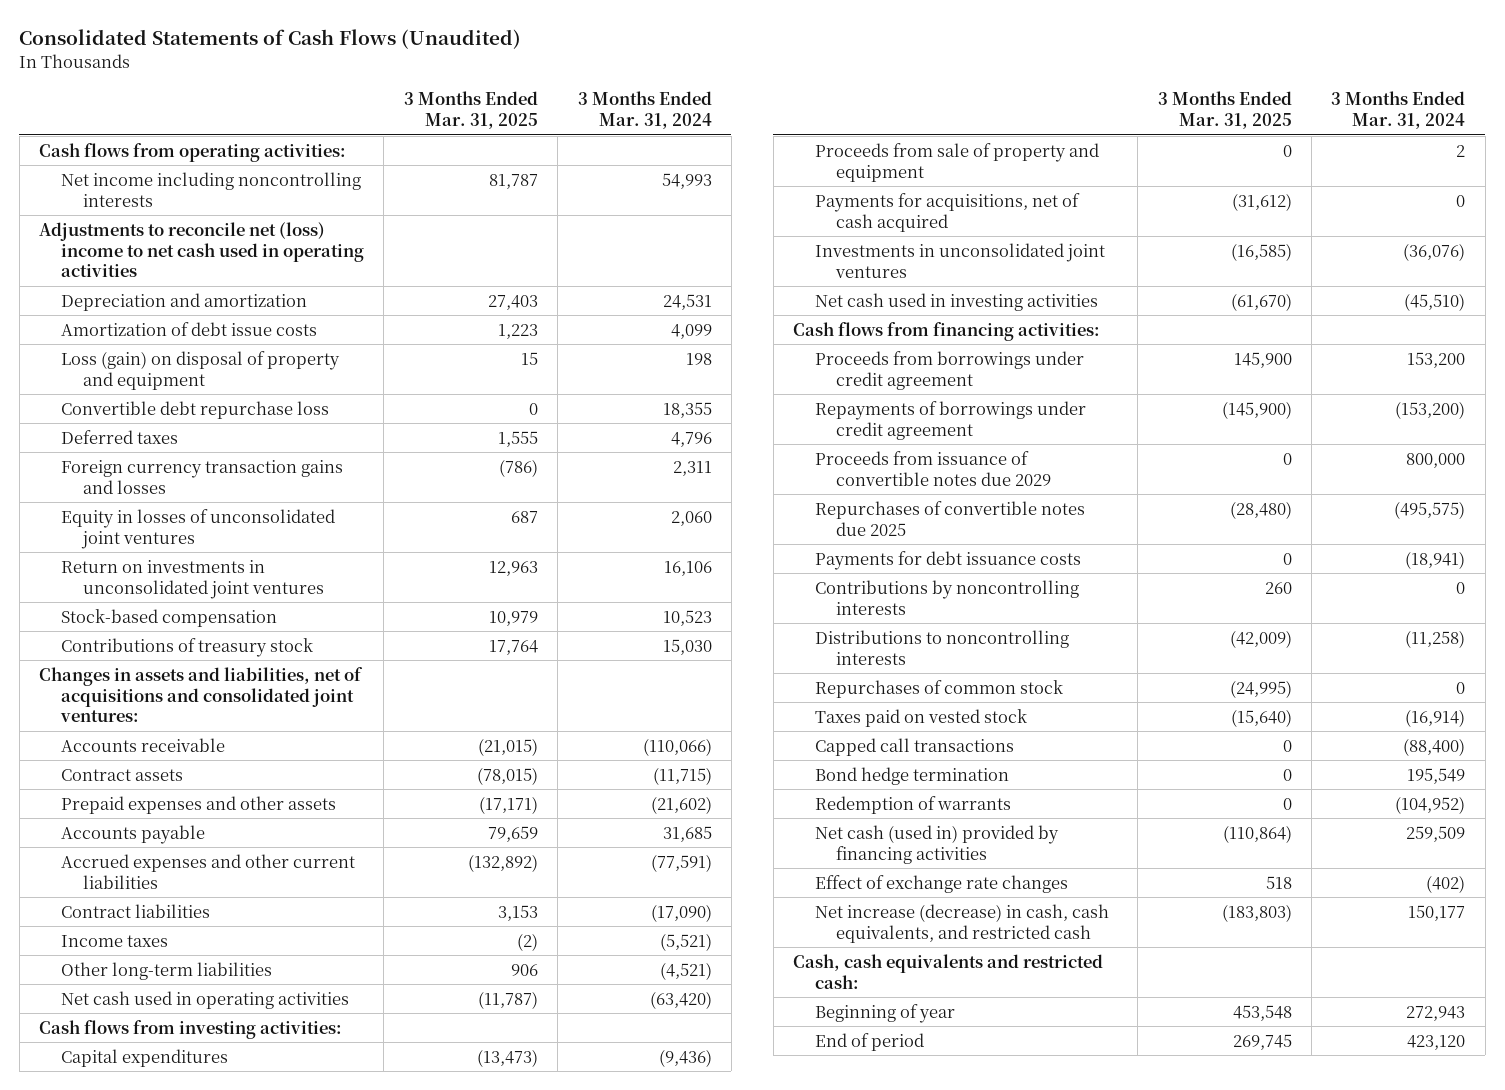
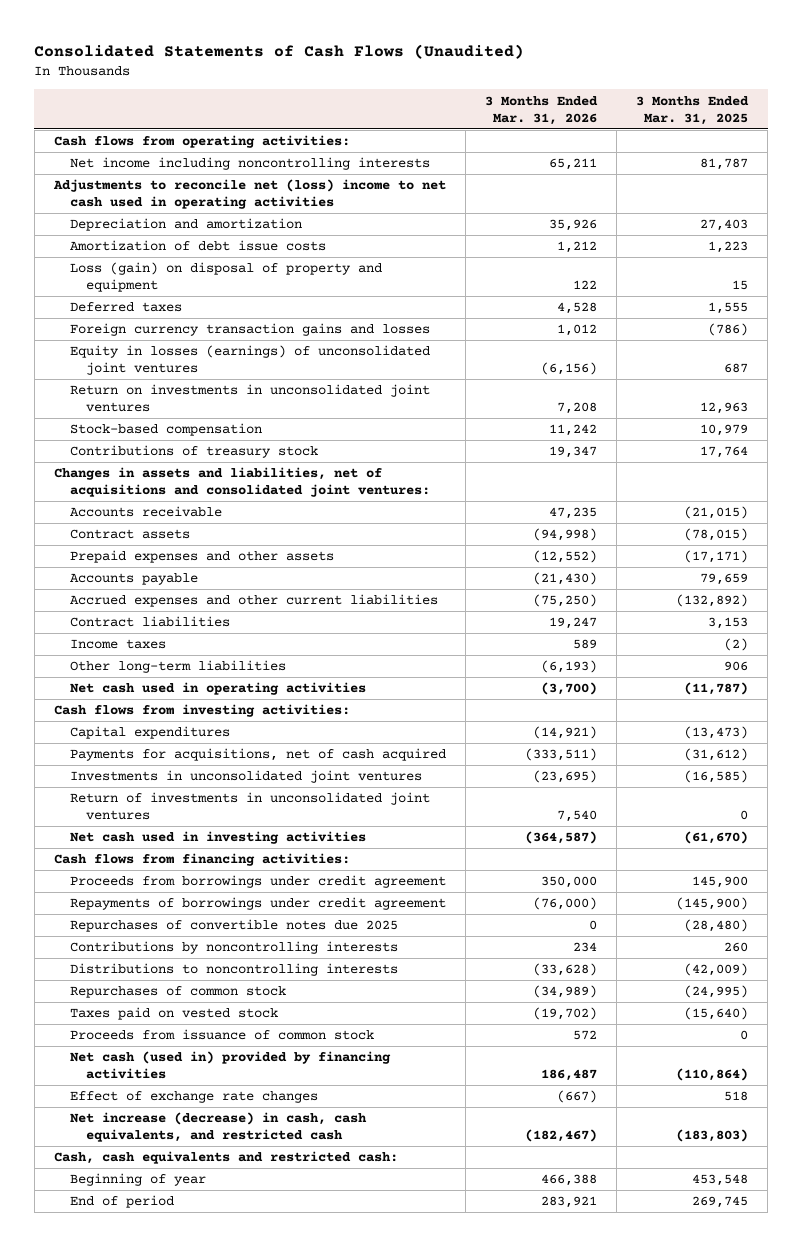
[577,91,712,130] 3 Months Ended Mar. 31, 2024 -> none
none -> [484,95,598,125] 3 Months Ended Mar. 31, 2026
[60,400,329,419] Convertible debt repurchase loss -> none
[60,508,335,549] Equity in losses of unconsolidated joint ventures -> [69,345,430,376] Equity in losses (earnings) of unconsolidated joint ventures
[814,142,1099,182] Proceeds from sale of property and equipment -> none
none -> [69,792,430,821] Return of investments in unconsolidated joint ventures
[814,450,1052,486] Proceeds from issuance of convertible notes due 2029 -> none
[814,550,1081,570] Payments for debt issuance costs -> none
[814,737,1014,756] Capped call transactions -> none
[814,766,1009,785] Bond hedge termination -> none
[814,795,1011,814] Redemption of warrants -> none
none -> [69,1029,374,1041] Proceeds from issuance of common stock

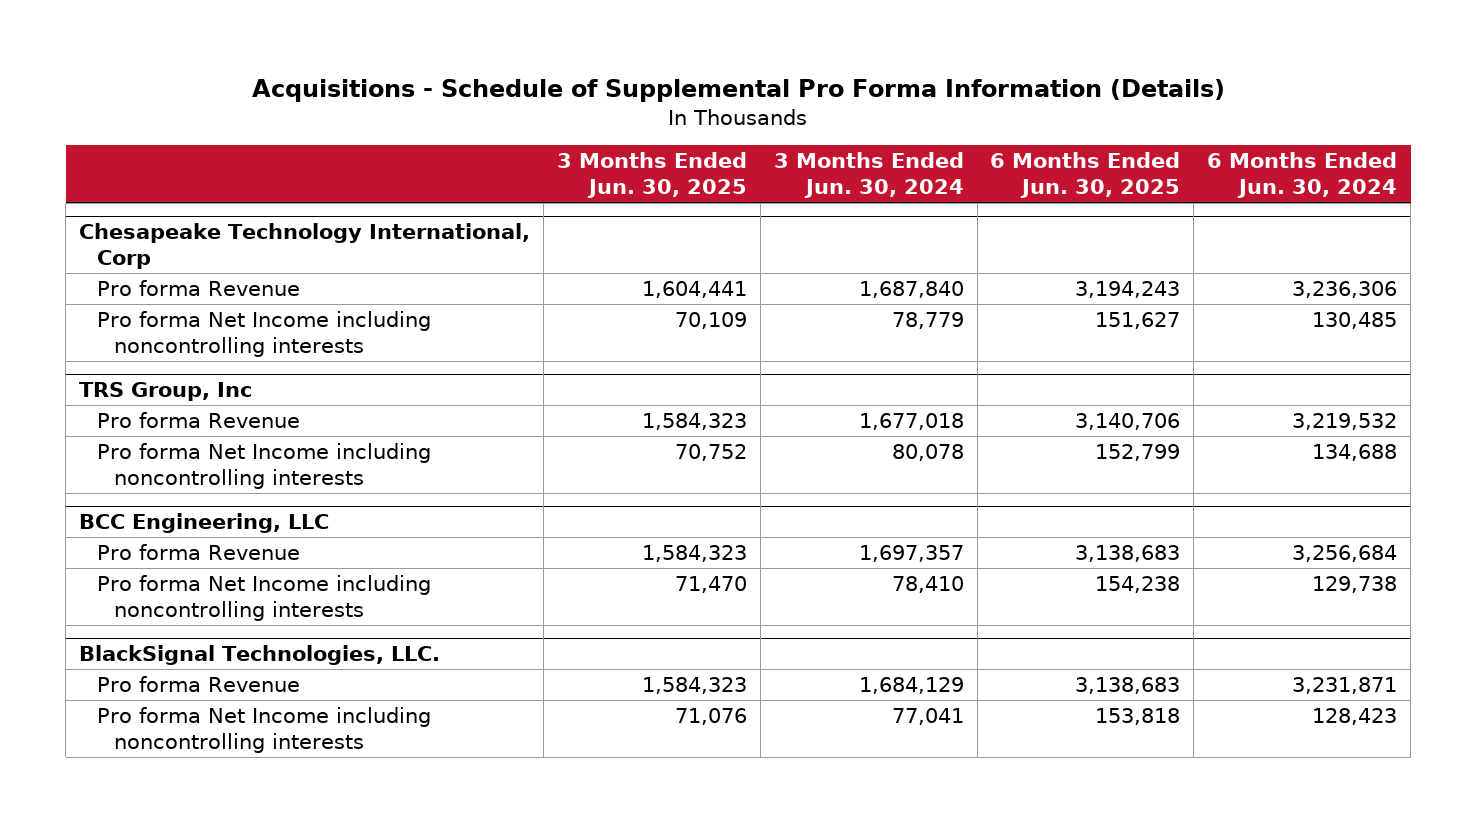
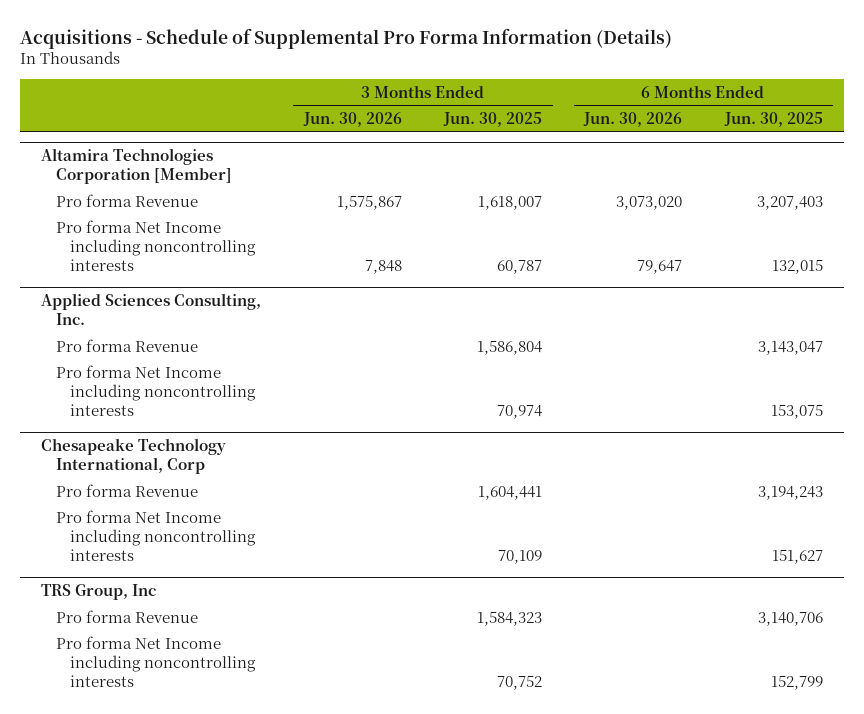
[773,152,964,199] 3 Months Ended Jun. 30, 2024 -> none
[1207,152,1398,199] 6 Months Ended Jun. 30, 2024 -> none
none -> [302,111,402,127] Jun. 30, 2026
none -> [583,111,683,127] Jun. 30, 2026
none -> [41,148,232,185] Altamira Technologies Corporation [Member]
none -> [55,193,198,207] Pro forma Revenue
none -> [55,219,257,271] Pro forma Net Income including noncontrolling interests
none -> [41,293,262,326] Applied Sciences Consulting, Inc.
none -> [55,338,198,352] Pro forma Revenue
none -> [55,364,257,416] Pro forma Net Income including noncontrolling interests
[79,513,330,534] BCC Engineering, LLC -> none
[96,544,300,561] Pro forma Revenue -> none
[96,575,431,622] Pro forma Net Income including noncontrolling interests -> none
[79,645,441,666] BlackSignal Technologies, LLC. -> none
[96,676,300,693] Pro forma Revenue -> none
[96,707,431,754] Pro forma Net Income including noncontrolling interests -> none

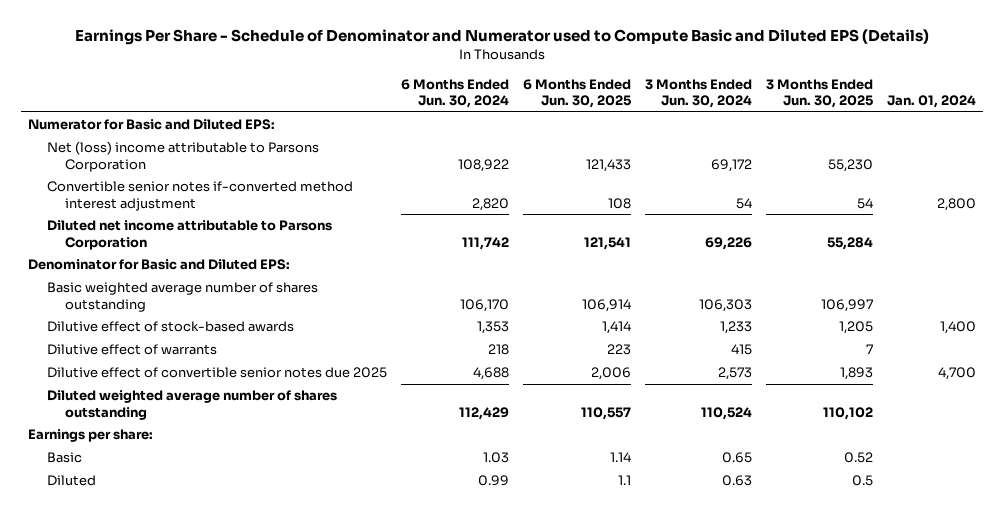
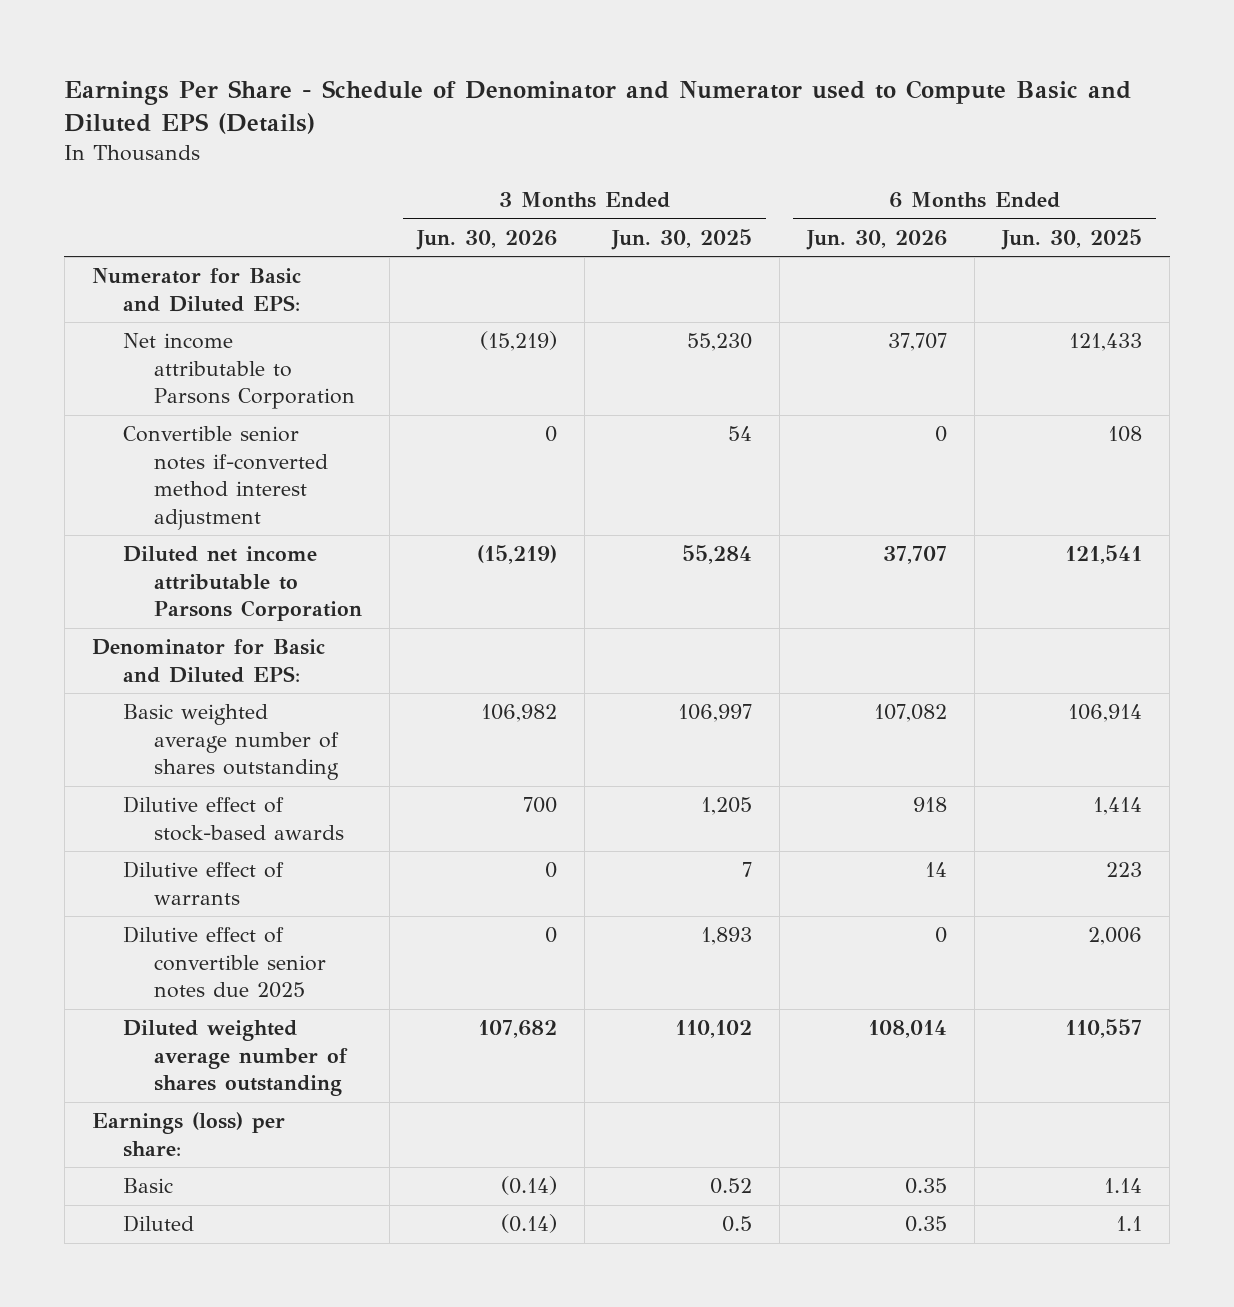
[400,78,509,108] 6 Months Ended Jun. 30, 2024 -> none
[644,78,752,108] 3 Months Ended Jun. 30, 2024 -> none
[887,94,977,108] Jan. 01, 2024 -> none
none -> [416,230,558,251] Jun. 30, 2026
none -> [806,230,948,251] Jun. 30, 2026
[46,141,319,172] Net (loss) income attributable to Parsons Corporation -> [123,333,356,410] Net income attributable to Parsons Corporation
[27,429,153,443] Earnings per share: -> [91,1112,285,1157] Earnings (loss) per share:

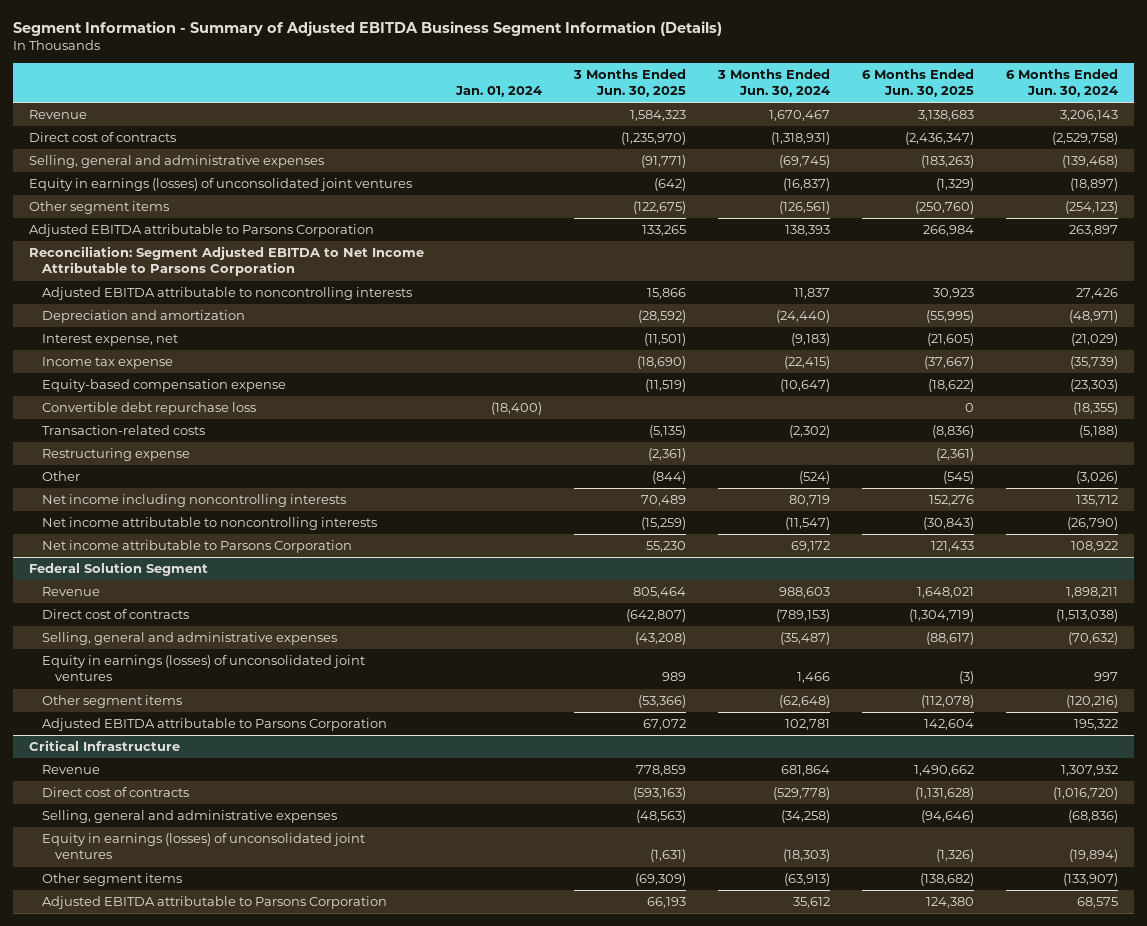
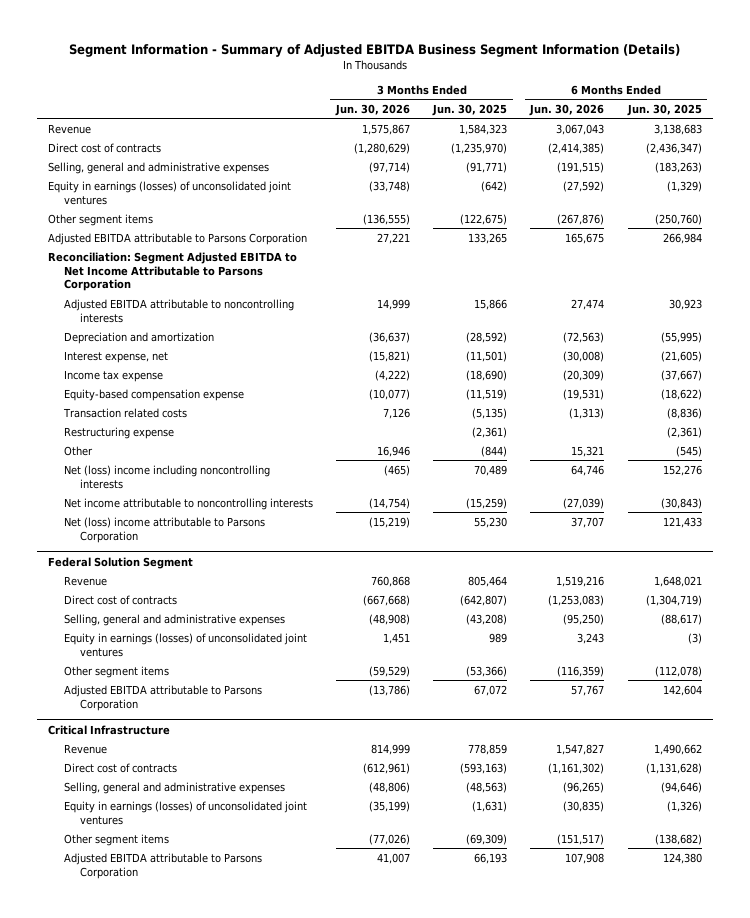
[454,86,542,98] Jan. 01, 2024 -> none
[716,68,830,98] 3 Months Ended Jun. 30, 2024 -> none
[1005,68,1118,98] 6 Months Ended Jun. 30, 2024 -> none
none -> [335,103,411,116] Jun. 30, 2026
none -> [529,103,605,116] Jun. 30, 2026
[41,402,256,416] Convertible debt repurchase loss -> none
[41,425,205,436] Transaction-related costs -> [63,407,188,418] Transaction related costs
[41,494,346,508] Net income including noncontrolling interests -> [64,464,271,489] Net (loss) income including noncontrolling interests
[41,540,352,554] Net income attributable to Parsons Corporation -> [64,516,266,543] Net (loss) income attributable to Parsons Corporation

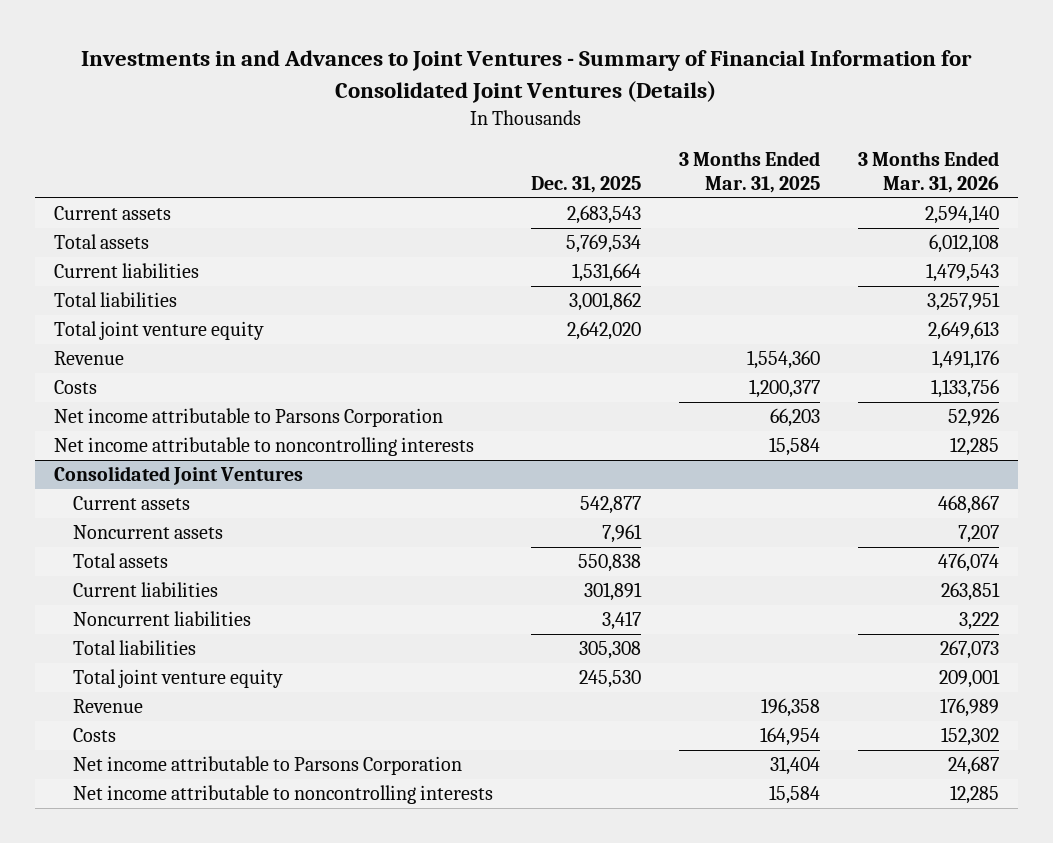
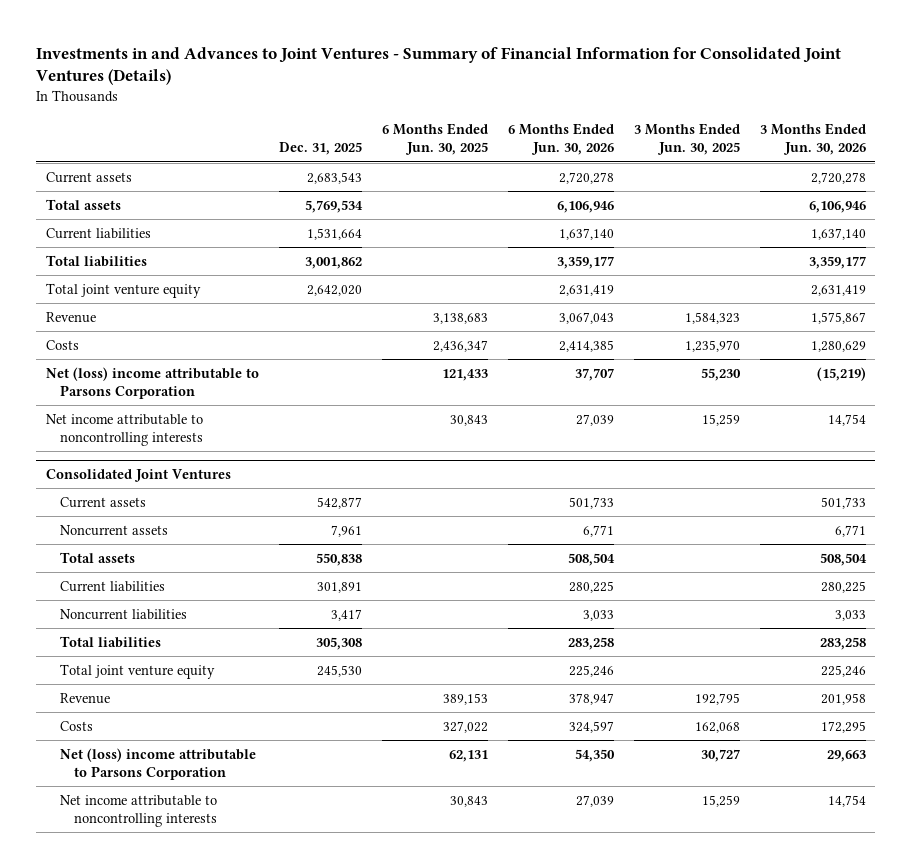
[678,151,820,194] 3 Months Ended Mar. 31, 2025 -> none
[857,151,999,194] 3 Months Ended Mar. 31, 2026 -> none
none -> [381,123,488,156] 6 Months Ended Jun. 30, 2025
none -> [507,123,614,156] 6 Months Ended Jun. 30, 2026
none -> [633,123,740,156] 3 Months Ended Jun. 30, 2025
none -> [759,123,866,156] 3 Months Ended Jun. 30, 2026
[54,408,444,428] Net income attributable to Parsons Corporation -> [46,366,260,399] Net (loss) income attributable to Parsons Corporation
[73,756,463,776] Net income attributable to Parsons Corporation -> [60,747,257,780] Net (loss) income attributable to Parsons Corporation

